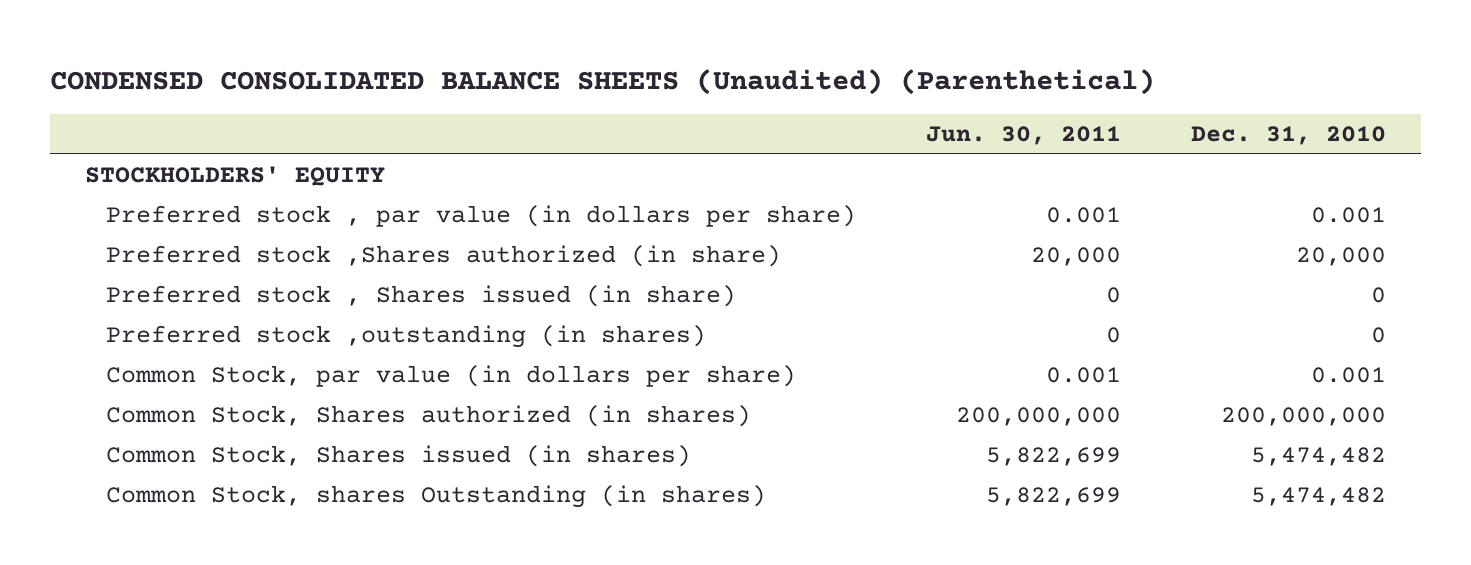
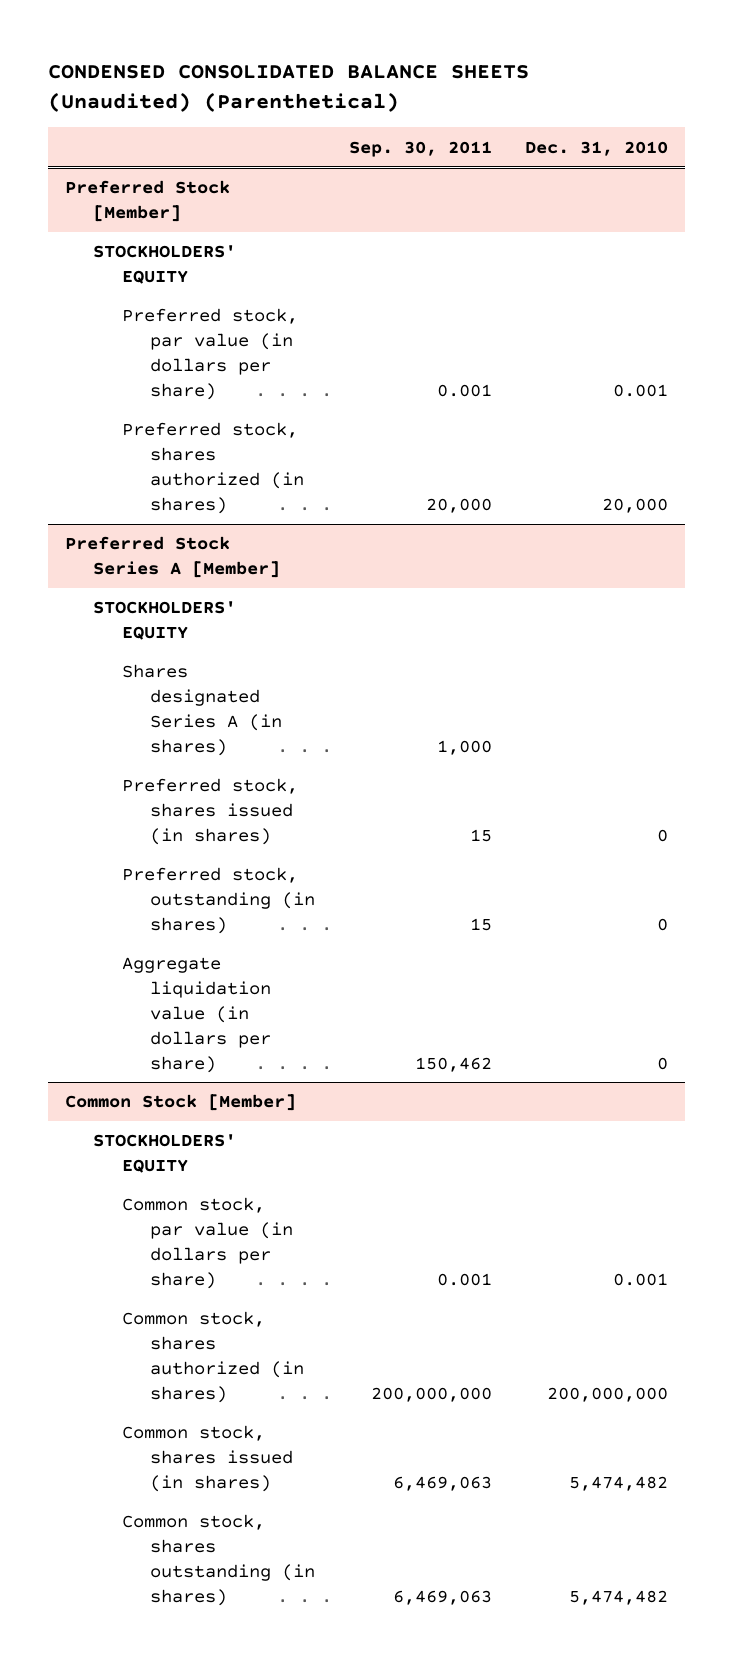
[926,125,1122,145] Jun. 30, 2011 -> none
none -> [348,140,492,157] Sep. 30, 2011
none -> [65,180,231,223] Preferred Stock [Member]
[106,205,857,228] Preferred stock , par value (in dollars per share) -> [121,308,298,400] Preferred stock, par value (in dollars per share)
[106,245,782,268] Preferred stock ,Shares authorized (in share) -> [121,422,304,514] Preferred stock, shares authorized (in shares)
none -> [65,536,281,579] Preferred Stock Series A [Member]
none -> [93,601,237,641] STOCKHOLDERS' EQUITY
none -> [121,664,282,756] Shares designated Series A (in shares)
[106,285,737,308] Preferred stock , Shares issued (in share) -> [121,778,298,845] Preferred stock, shares issued (in shares)
[106,325,707,349] Preferred stock ,outstanding (in shares) -> [121,867,315,934] Preferred stock, outstanding (in shares)
none -> [121,957,271,1073] Aggregate liquidation value (in dollars per share)
none -> [65,1094,297,1112] Common Stock [Member]
none -> [93,1134,237,1174] STOCKHOLDERS' EQUITY
[106,365,797,388] Common Stock, par value (in dollars per share) -> [121,1197,293,1289] Common stock, par value (in dollars per share)
[106,405,752,428] Common Stock, Shares authorized (in shares) -> [121,1311,304,1403] Common stock, shares authorized (in shares)
[106,445,692,468] Common Stock, Shares issued (in shares) -> [121,1425,293,1492] Common stock, shares issued (in shares)
[106,485,767,509] Common Stock, shares Outstanding (in shares) -> [121,1514,315,1606] Common stock, shares outstanding (in shares)

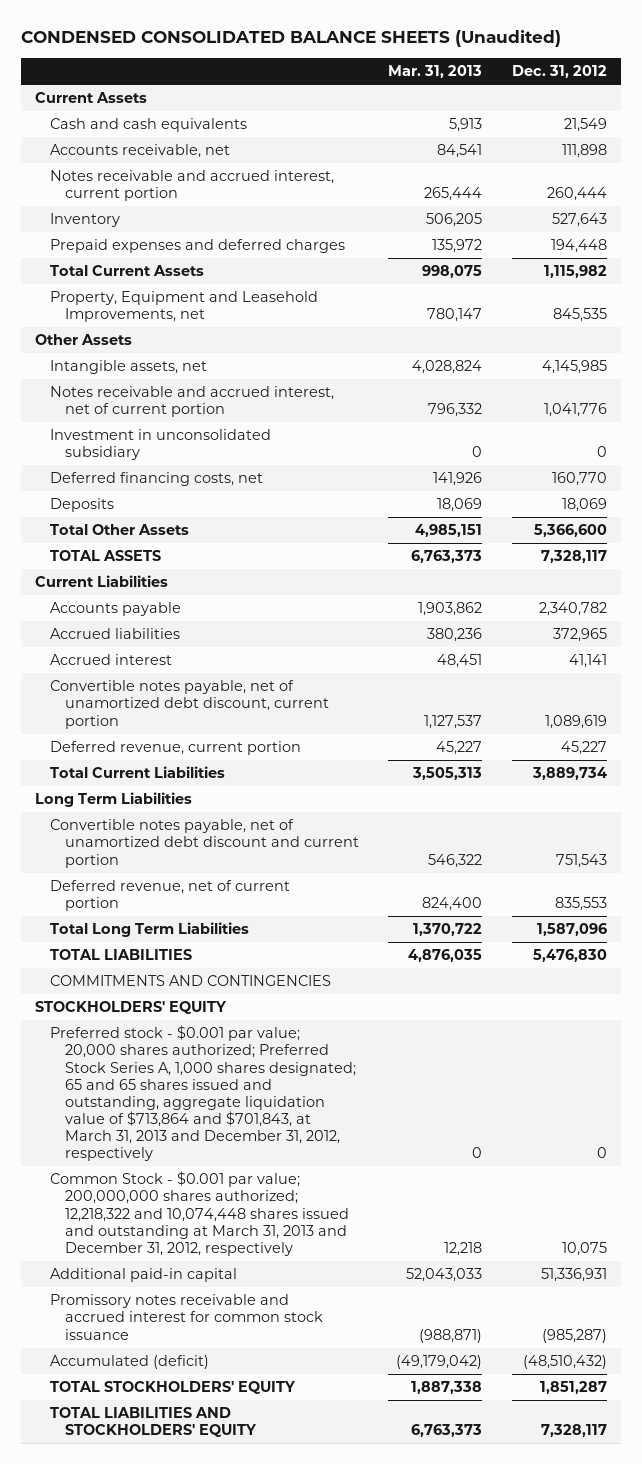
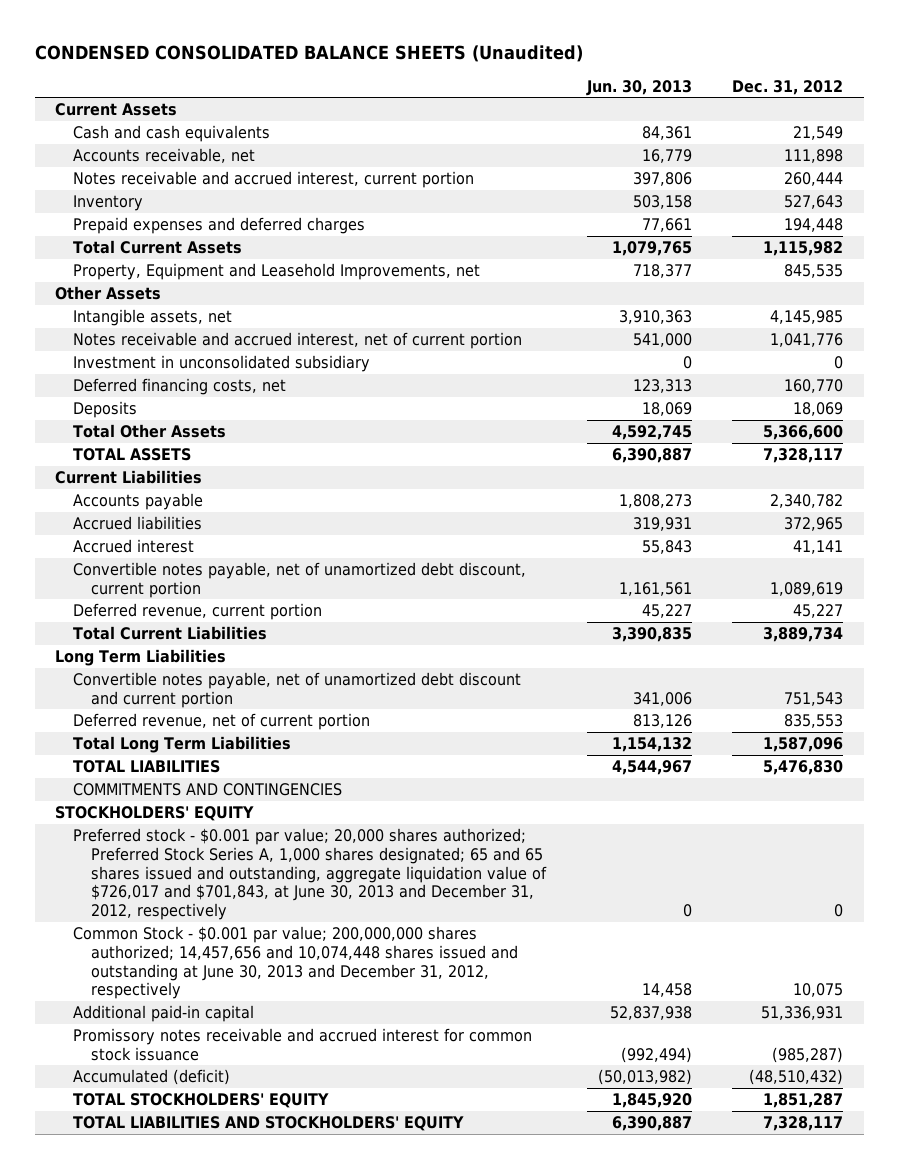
[388,65,483,79] Mar. 31, 2013 -> none
none -> [585,79,692,96] Jun. 30, 2013
[50,1025,356,1162] Preferred stock - $0.001 par value; 20,000 shares authorized; Preferred Stock Series A, 1,000 shares designated; 65 and 65 shares issued and outstanding, aggregate liquidation value of $713,864 and $701,843, at March 31, 2013 and December 31, 2012, respectively -> [73,828,548,921] Preferred stock - $0.001 par value; 20,000 shares authorized; Preferred Stock Series A, 1,000 shares designated; 65 and 65 shares issued and outstanding, aggregate liquidation value of $726,017 and $701,843, at June 30, 2013 and December 31, 2012, respectively
[50,1171,349,1256] Common Stock - $0.001 par value; 200,000,000 shares authorized; 12,218,322 and 10,074,448 shares issued and outstanding at March 31, 2013 and December 31, 2012, respectively -> [73,926,519,1000] Common Stock - $0.001 par value; 200,000,000 shares authorized; 14,457,656 and 10,074,448 shares issued and outstanding at June 30, 2013 and December 31, 2012, respectively

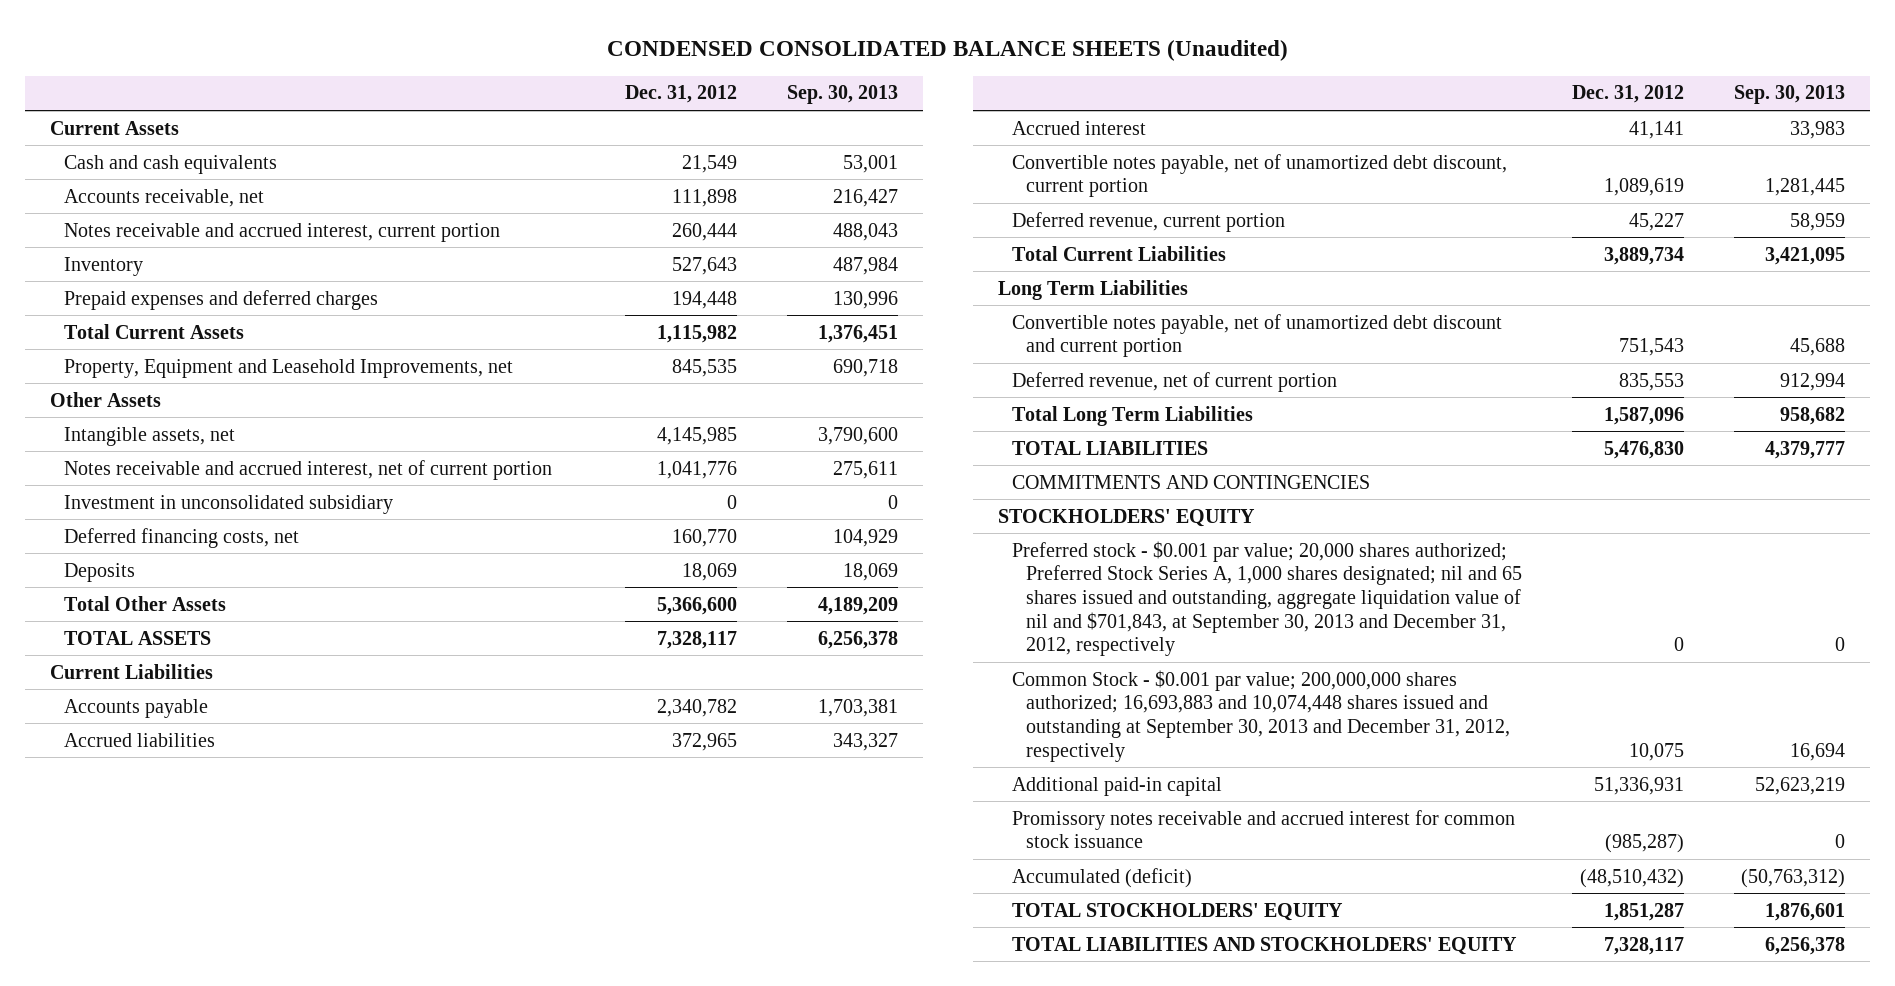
[585,79,692,96] Jun. 30, 2013 -> none
none -> [786,85,898,105] Sep. 30, 2013
[73,828,548,921] Preferred stock - $0.001 par value; 20,000 shares authorized; Preferred Stock Series A, 1,000 shares designated; 65 and 65 shares issued and outstanding, aggregate liquidation value of $726,017 and $701,843, at June 30, 2013 and December 31, 2012, respectively -> [1012,540,1523,657] Preferred stock - $0.001 par value; 20,000 shares authorized; Preferred Stock Series A, 1,000 shares designated; nil and 65 shares issued and outstanding, aggregate liquidation value of nil and $701,843, at September 30, 2013 and December 31, 2012, respectively
[73,926,519,1000] Common Stock - $0.001 par value; 200,000,000 shares authorized; 14,457,656 and 10,074,448 shares issued and outstanding at June 30, 2013 and December 31, 2012, respectively -> [1012,669,1511,762] Common Stock - $0.001 par value; 200,000,000 shares authorized; 16,693,883 and 10,074,448 shares issued and outstanding at September 30, 2013 and December 31, 2012, respectively

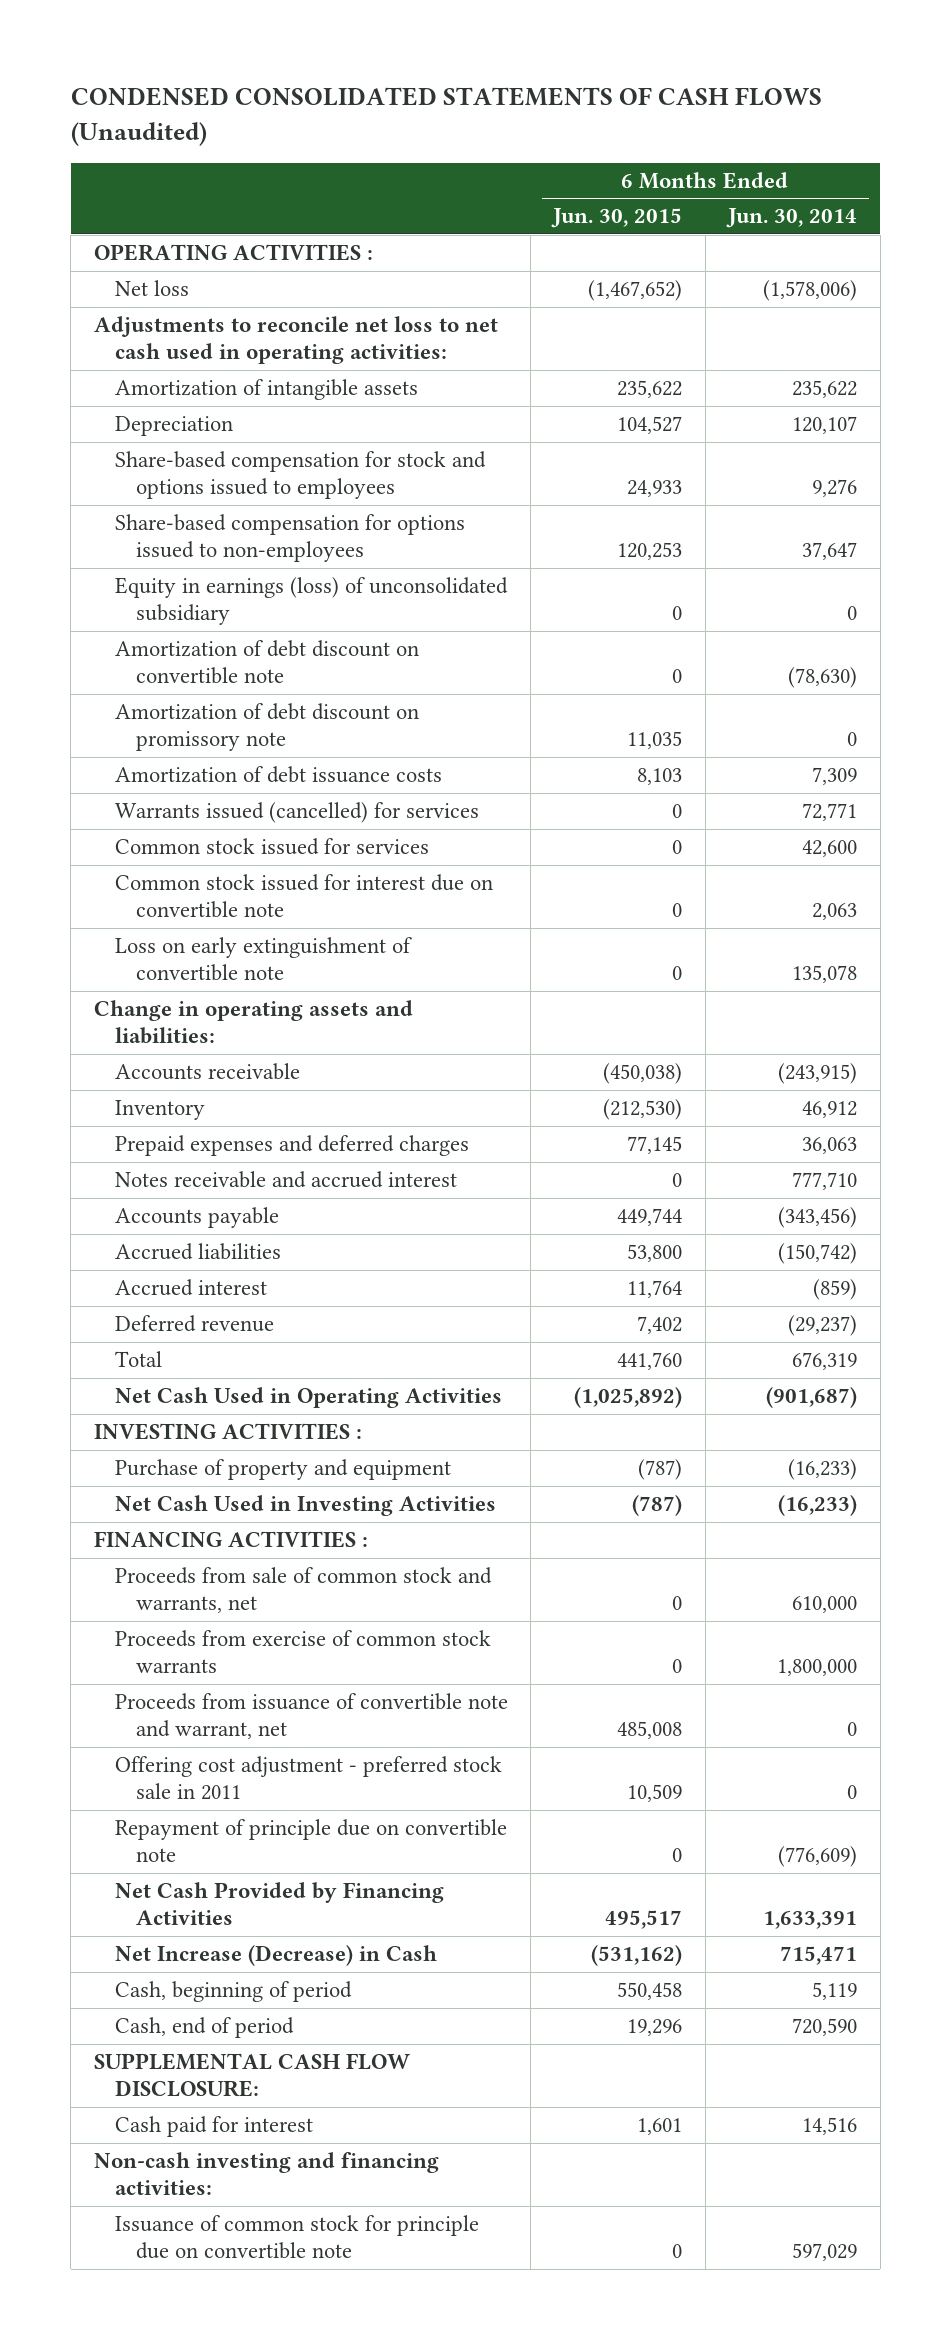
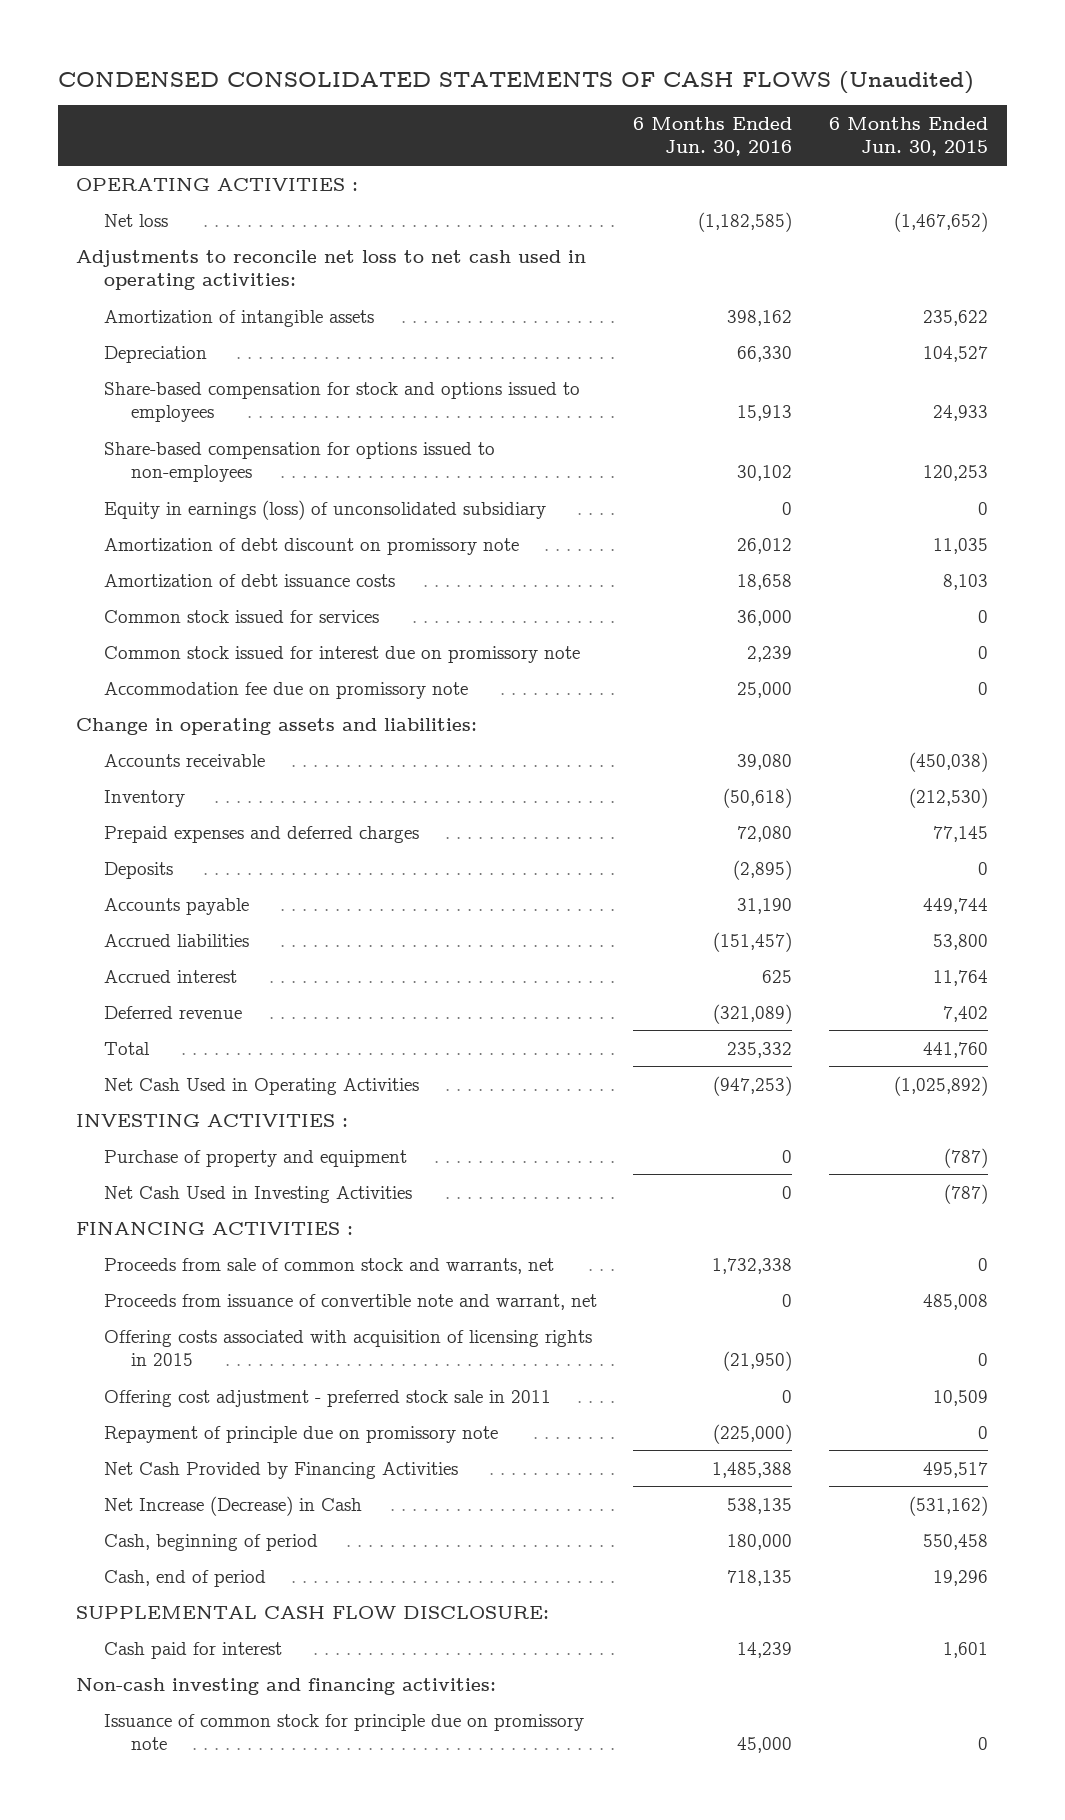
[726,208,858,229] Jun. 30, 2014 -> none
none -> [633,116,793,157] 6 Months Ended Jun. 30, 2016
[114,640,419,685] Amortization of debt discount on convertible note -> none
[114,802,479,824] Warrants issued (cancelled) for services -> none
[114,937,412,982] Loss on early extinguishment of convertible note -> none
[114,874,493,919] Common stock issued for interest due on convertible note -> [103,645,580,663] Common stock issued for interest due on promissory note
none -> [103,681,468,699] Accommodation fee due on promissory note
[114,1171,457,1189] Notes receivable and accrued interest -> none
none -> [103,861,173,879] Deposits
[114,1630,491,1674] Proceeds from exercise of common stock warrants -> none
none -> [103,1329,592,1367] Offering costs associated with acquisition of licensing rights in 2015
[114,1819,507,1863] Repayment of principle due on convertible note -> [103,1425,498,1443] Repayment of principle due on promissory note
[114,2215,479,2260] Issuance of common stock for principle due on convertible note -> [103,1713,584,1751] Issuance of common stock for principle due on promissory note

